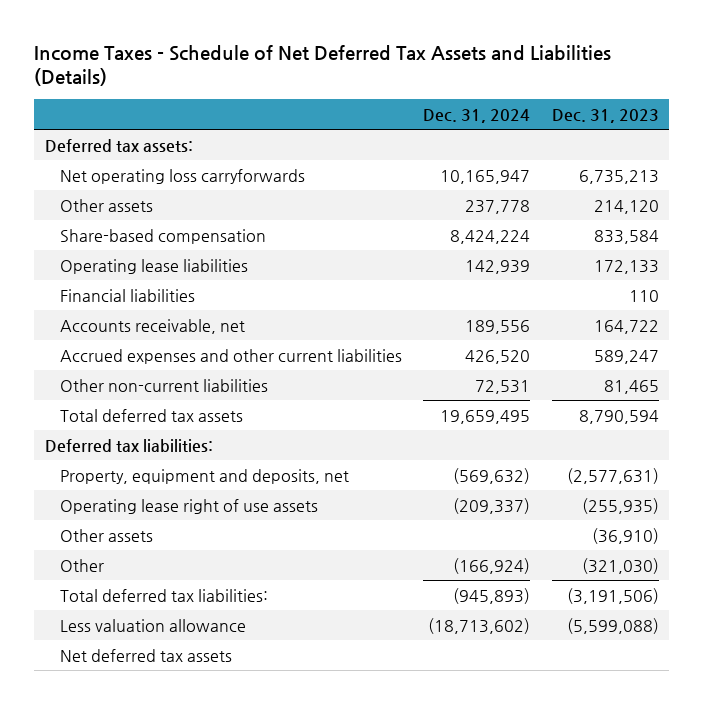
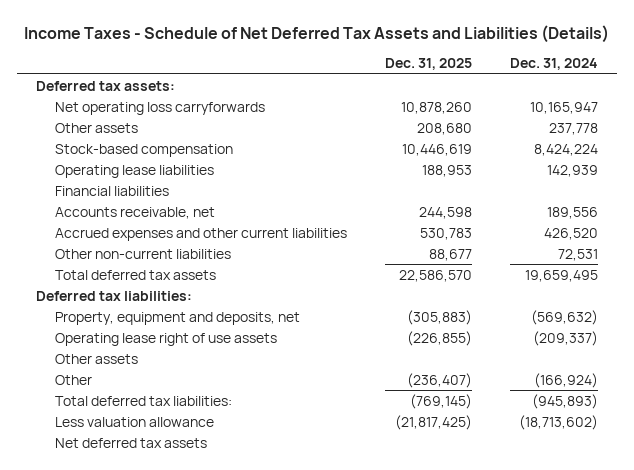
[551,108,659,123] Dec. 31, 2023 -> none
none -> [384,58,472,71] Dec. 31, 2025
[59,228,266,244] Share-based compensation -> [54,143,233,157] Stock-based compensation

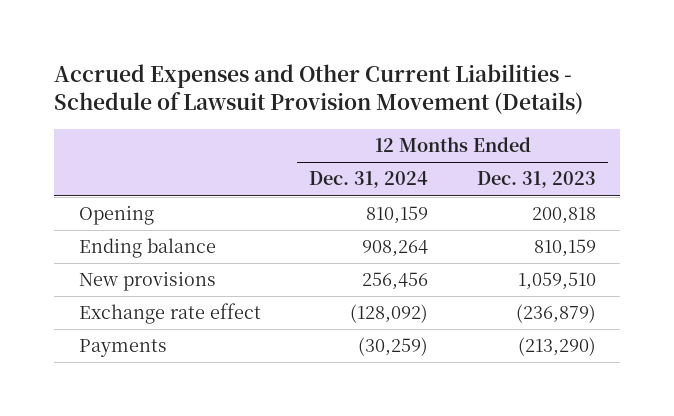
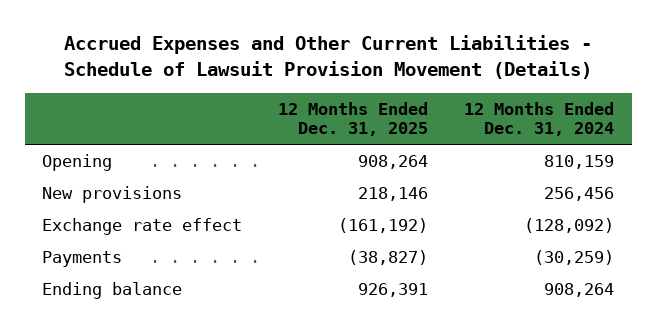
[476,171,596,189] Dec. 31, 2023 -> none
none -> [278,102,429,137] 12 Months Ended Dec. 31, 2025
[78,238,216,259] Ending balance -> [42,282,183,300] Ending balance

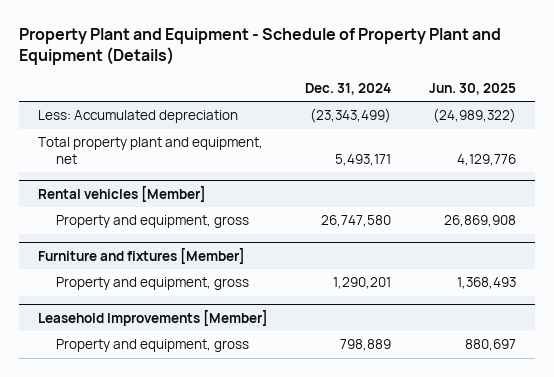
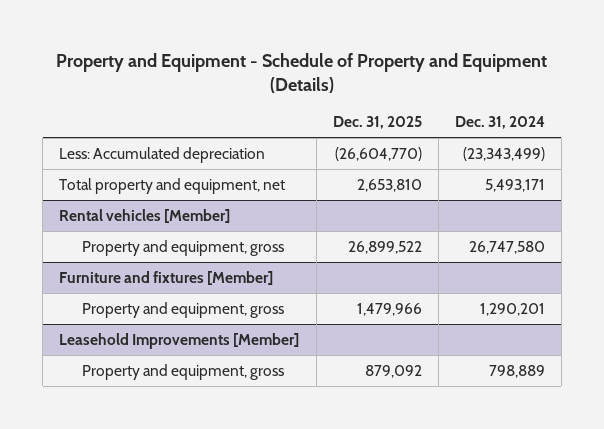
[18,27,501,66] Property Plant and Equipment - Schedule of Property Plant and Equipment (Details) -> [56,52,548,93] Property and Equipment - Schedule of Property and Equipment (Details)
[429,83,517,96] Jun. 30, 2025 -> none
none -> [332,116,422,130] Dec. 31, 2025
[37,137,263,164] Total property plant and equipment, net -> [59,177,286,194] Total property and equipment, net

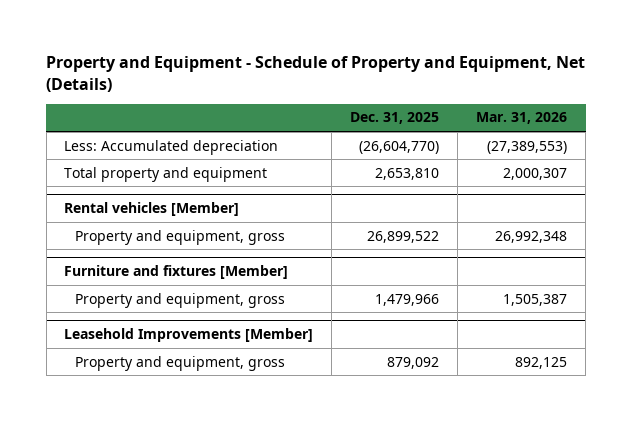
[56,52,548,93] Property and Equipment - Schedule of Property and Equipment (Details) -> [46,55,586,92] Property and Equipment - Schedule of Property and Equipment, Net (Details)
[454,116,545,130] Dec. 31, 2024 -> none
none -> [476,112,568,125] Mar. 31, 2026
[59,177,286,194] Total property and equipment, net -> [64,166,268,182] Total property and equipment

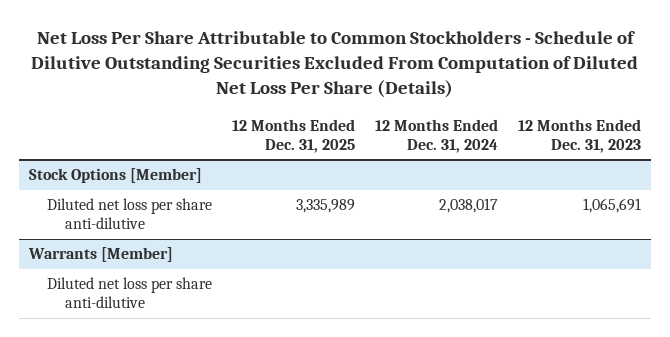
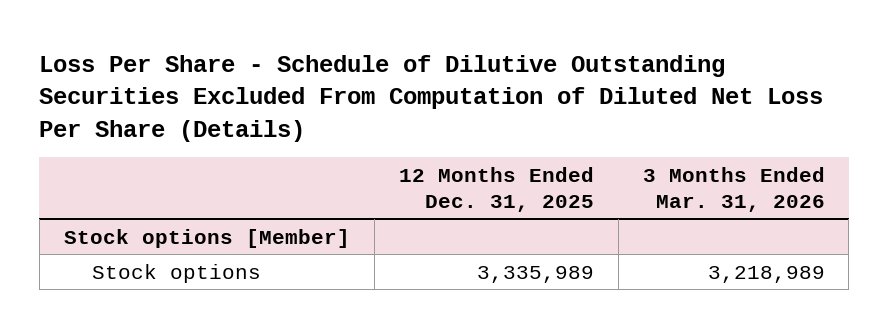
[31,31,639,99] Net Loss Per Share Attributable to Common Stockholders - Schedule of Dilutive Outstanding Securities Excluded From Computation of Diluted Net Loss Per Share (Details) -> [39,54,824,142] Loss Per Share - Schedule of Dilutive Outstanding Securities Excluded From Computation of Diluted Net Loss Per Share (Details)
[374,118,498,153] 12 Months Ended Dec. 31, 2024 -> none
[517,118,641,153] 12 Months Ended Dec. 31, 2023 -> none
none -> [642,167,825,212] 3 Months Ended Mar. 31, 2026
[28,247,174,263] Warrants [Member] -> none
[47,277,213,309] Diluted net loss per share anti-dilutive -> none
[29,168,203,184] Stock Options [Member] -> [63,228,350,248] Stock options [Member]
[47,198,213,230] Diluted net loss per share anti-dilutive -> [91,263,261,283] Stock options

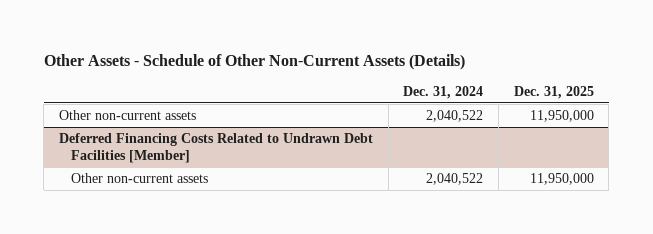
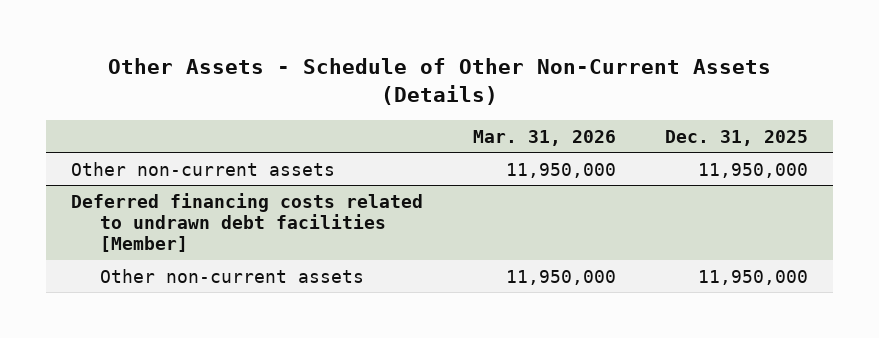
[403,85,484,99] Dec. 31, 2024 -> none
none -> [472,129,616,146] Mar. 31, 2026
[59,133,374,164] Deferred Financing Costs Related to Undrawn Debt Facilities [Member] -> [71,192,424,253] Deferred financing costs related to undrawn debt facilities [Member]

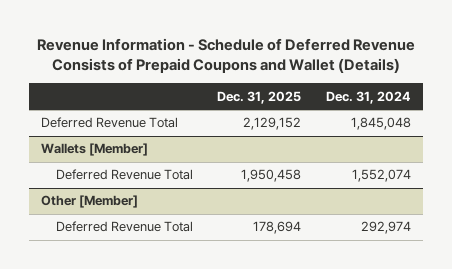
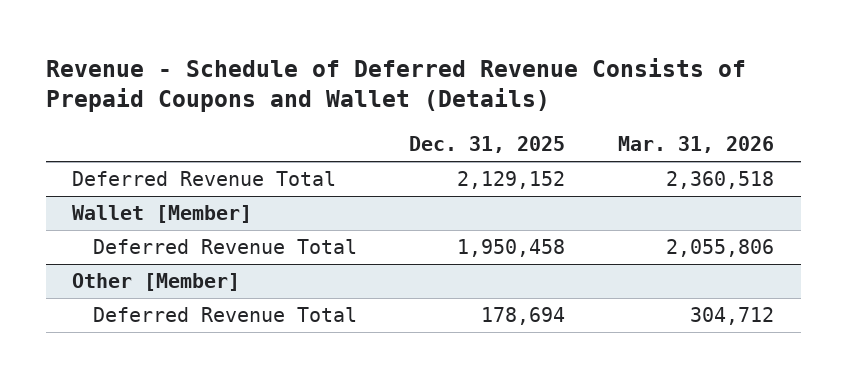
[37,37,416,74] Revenue Information - Schedule of Deferred Revenue Consists of Prepaid Coupons and Wallet (Details) -> [46,57,747,113] Revenue - Schedule of Deferred Revenue Consists of Prepaid Coupons and Wallet (Details)
[325,90,411,104] Dec. 31, 2024 -> none
none -> [618,136,775,154] Mar. 31, 2026
[41,143,149,157] Wallets [Member] -> [72,205,253,224] Wallet [Member]

